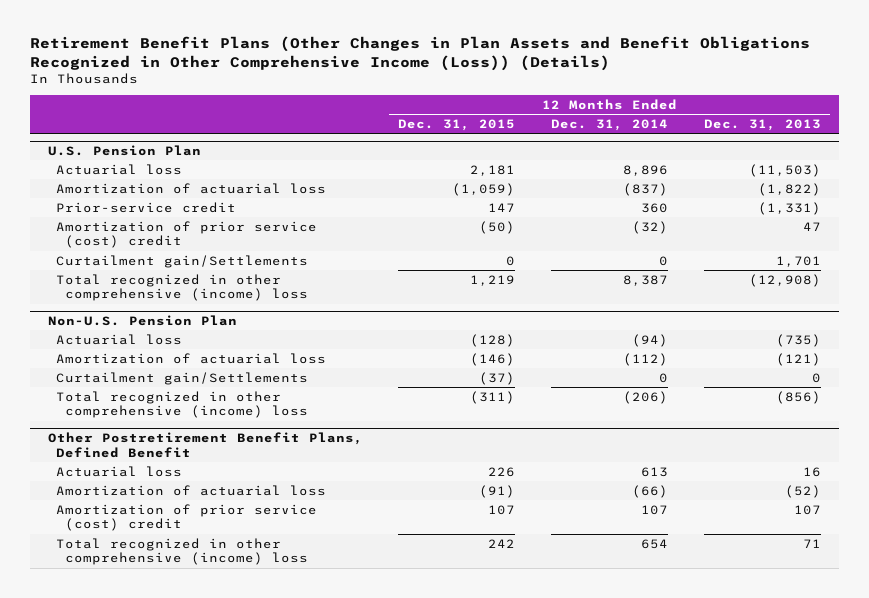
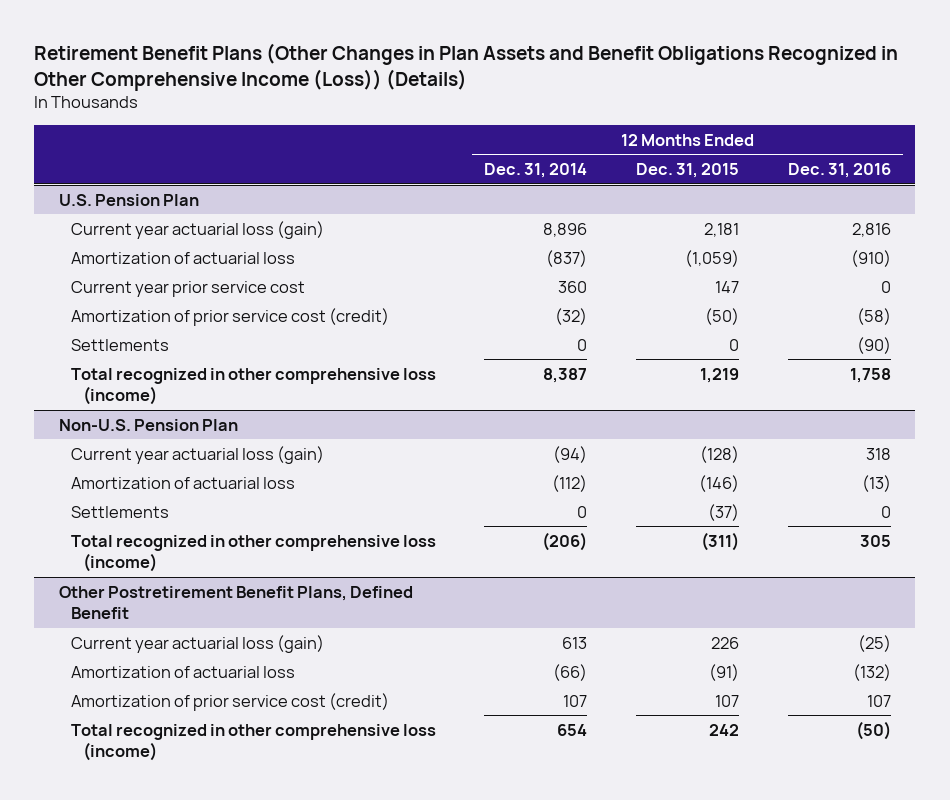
[704,118,822,131] Dec. 31, 2013 -> none
none -> [788,162,892,178] Dec. 31, 2016
[56,163,183,175] Actuarial loss -> [70,220,324,239] Current year actuarial loss (gain)
[56,201,237,213] Prior-service credit -> [70,280,305,297] Current year prior service cost
[56,220,318,249] Amortization of prior service (cost) credit -> [70,307,389,326] Amortization of prior service cost (credit)
[56,254,309,268] Curtailment gain/Settlements -> [70,338,169,351] Settlements
[56,273,308,302] Total recognized in other comprehensive (income) loss -> [70,367,436,406] Total recognized in other comprehensive loss (income)
[56,333,183,345] Actuarial loss -> [70,445,324,464] Current year actuarial loss (gain)
[56,371,309,385] Curtailment gain/Settlements -> [70,505,169,518] Settlements
[56,390,308,419] Total recognized in other comprehensive (income) loss -> [70,534,436,573] Total recognized in other comprehensive loss (income)
[56,465,183,477] Actuarial loss -> [70,634,324,653] Current year actuarial loss (gain)
[56,503,318,532] Amortization of prior service (cost) credit -> [70,692,389,711] Amortization of prior service cost (credit)
[56,537,308,566] Total recognized in other comprehensive (income) loss -> [70,723,436,762] Total recognized in other comprehensive loss (income)

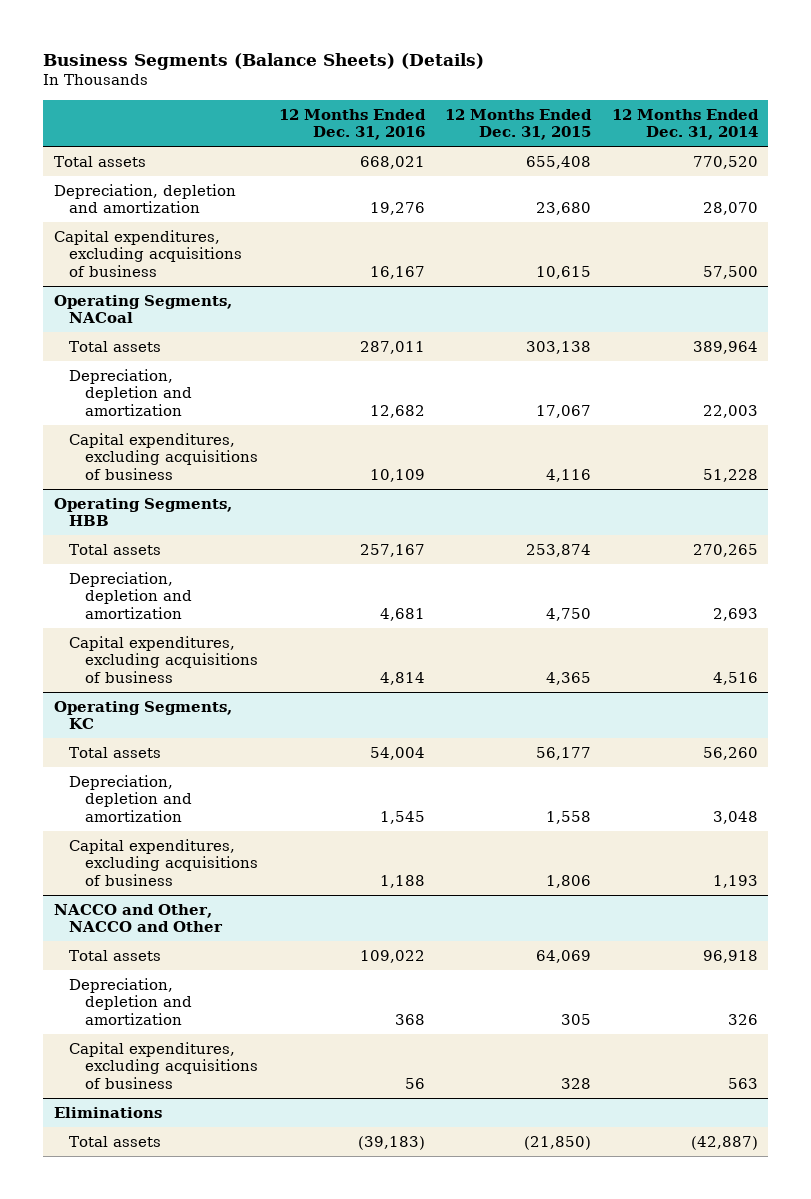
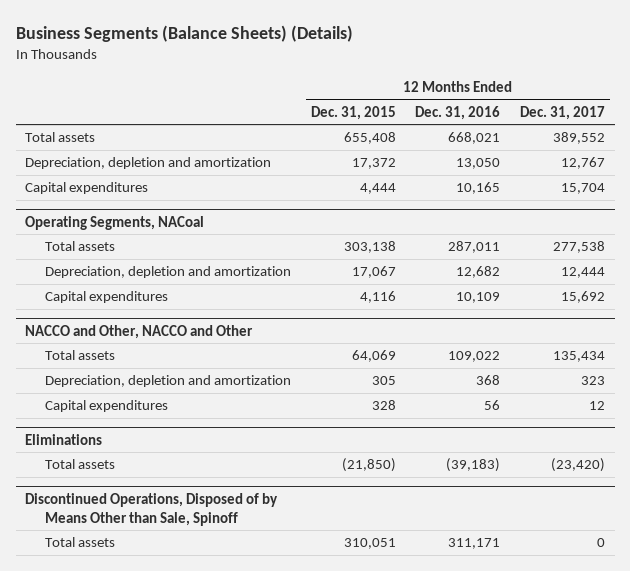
[611,108,759,141] 12 Months Ended Dec. 31, 2014 -> none
none -> [519,105,605,120] Dec. 31, 2017
[369,202,425,216] 19,276 -> [456,158,501,170] 13,050
[536,202,592,216] 23,680 -> [351,158,396,170] 17,372
[53,229,243,277] Capital expenditures, excluding acquisitions of business -> [25,182,149,195] Capital expenditures
[369,265,425,279] 16,167 -> [456,182,501,195] 10,165
[536,265,592,279] 10,615 -> [359,183,396,195] 4,444
[53,497,232,527] Operating Segments, HBB -> none
[69,543,162,555] Total assets -> none
[69,571,193,619] Depreciation, depletion and amortization -> none
[69,635,259,683] Capital expenditures, excluding acquisitions of business -> none
[53,700,232,730] Operating Segments, KC -> none
[69,746,162,758] Total assets -> none
[69,774,193,822] Depreciation, depletion and amortization -> none
[69,838,259,886] Capital expenditures, excluding acquisitions of business -> none
[69,432,259,480] Capital expenditures, excluding acquisitions of business -> [44,291,168,304] Capital expenditures
[69,1041,259,1089] Capital expenditures, excluding acquisitions of business -> [44,400,168,413] Capital expenditures
none -> [25,492,279,526] Discontinued Operations, Disposed of by Means Other than Sale, Spinoff
none -> [44,537,115,548] Total assets

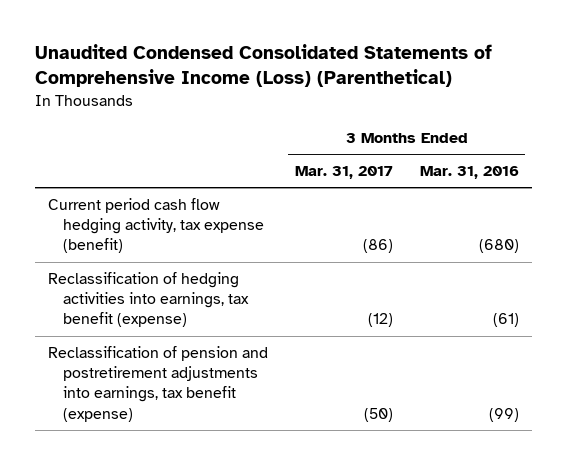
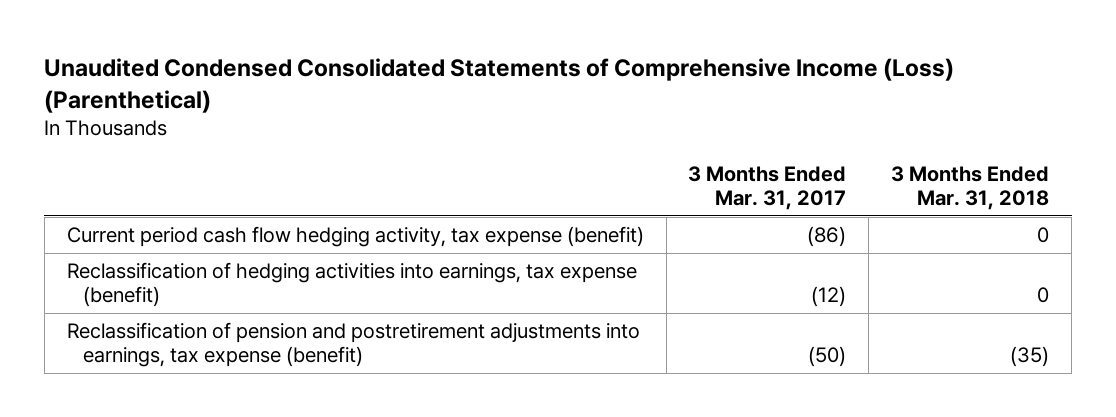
[419,166,519,180] Mar. 31, 2016 -> none
none -> [891,166,1050,210] 3 Months Ended Mar. 31, 2018
[47,271,250,328] Reclassification of hedging activities into earnings, tax benefit (expense) -> [66,262,637,308] Reclassification of hedging activities into earnings, tax expense (benefit)
[47,345,268,422] Reclassification of pension and postretirement adjustments into earnings, tax benefit (expense) -> [66,322,640,368] Reclassification of pension and postretirement adjustments into earnings, tax expense (benefit)

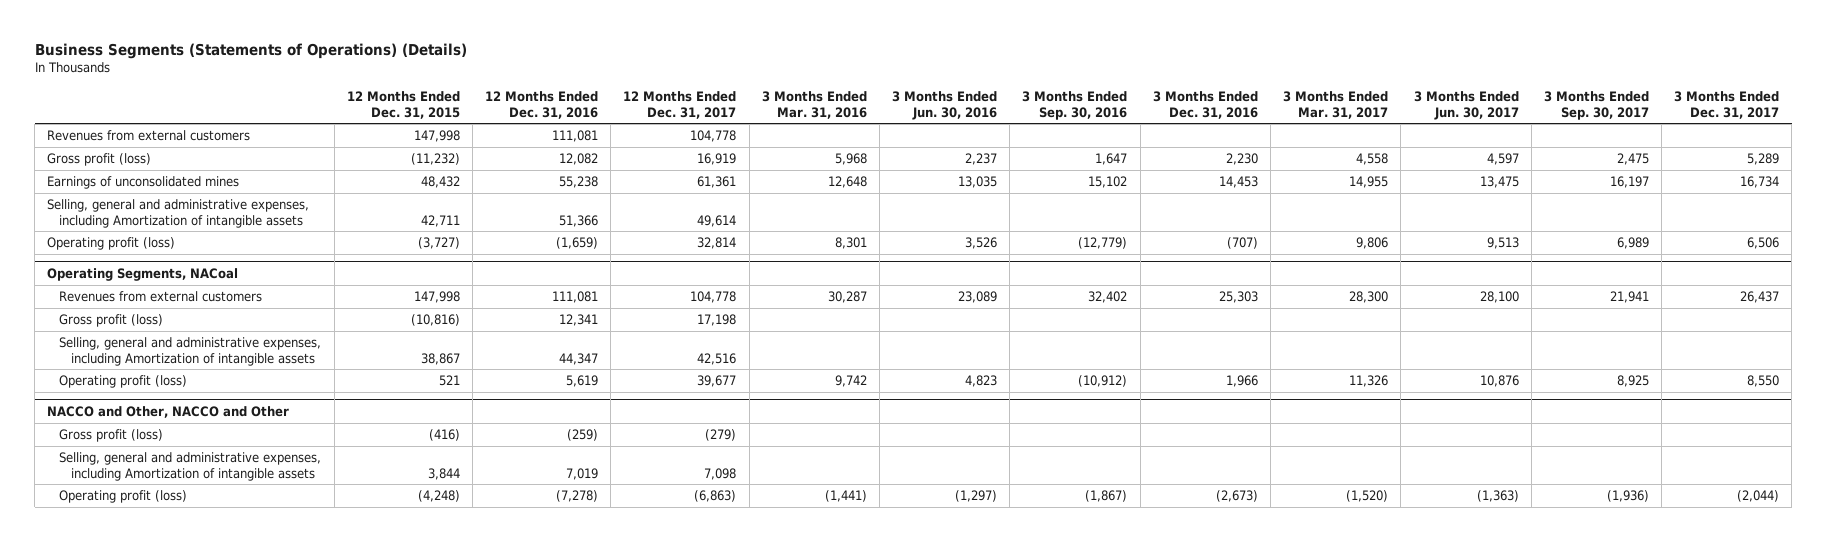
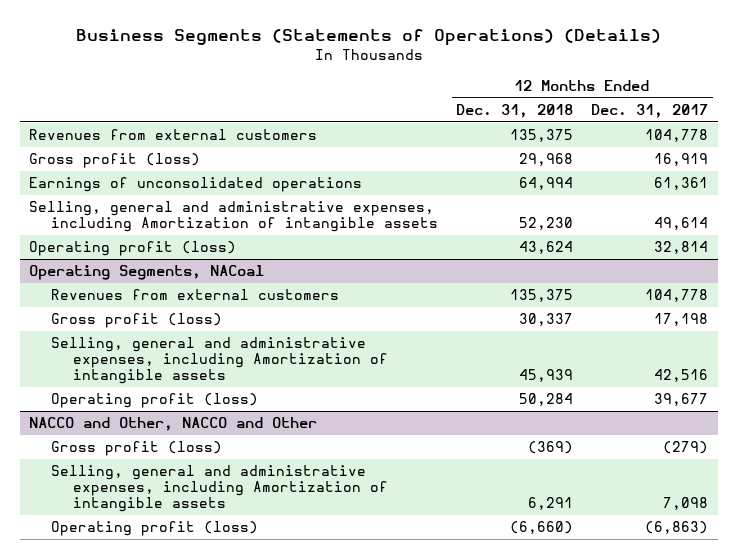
[346,91,460,119] 12 Months Ended Dec. 31, 2015 -> none
[485,91,599,119] 12 Months Ended Dec. 31, 2016 -> none
[761,91,867,119] 3 Months Ended Mar. 31, 2016 -> none
[892,91,998,120] 3 Months Ended Jun. 30, 2016 -> none
[1022,91,1128,120] 3 Months Ended Sep. 30, 2016 -> none
[1152,91,1258,119] 3 Months Ended Dec. 31, 2016 -> none
[1283,91,1389,119] 3 Months Ended Mar. 31, 2017 -> none
[1413,91,1519,120] 3 Months Ended Jun. 30, 2017 -> none
[1543,91,1649,120] 3 Months Ended Sep. 30, 2017 -> none
[1674,91,1780,119] 3 Months Ended Dec. 31, 2017 -> none
none -> [456,104,574,119] Dec. 31, 2018
[47,176,240,190] Earnings of unconsolidated mines -> [29,177,363,193] Earnings of unconsolidated operations

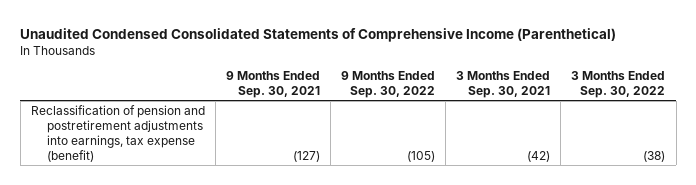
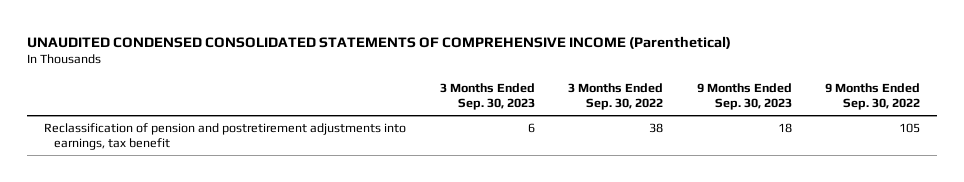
[20,27,617,42] Unaudited Condensed Consolidated Statements of Comprehensive Income (Parenthetical) -> [27,35,732,49] UNAUDITED CONDENSED CONSOLIDATED STATEMENTS OF COMPREHENSIVE INCOME (Parenthetical)
[225,71,320,99] 9 Months Ended Sep. 30, 2021 -> none
[456,71,551,99] 3 Months Ended Sep. 30, 2021 -> none
none -> [439,82,535,111] 3 Months Ended Sep. 30, 2023
none -> [696,82,792,111] 9 Months Ended Sep. 30, 2023
[30,104,205,162] Reclassification of pension and postretirement adjustments into earnings, tax expense (benefit) -> [44,123,407,151] Reclassification of pension and postretirement adjustments into earnings, tax benefit
[407,150,436,162] (105) -> [899,123,921,134] 105
[643,150,666,162] (38) -> [649,123,664,134] 38

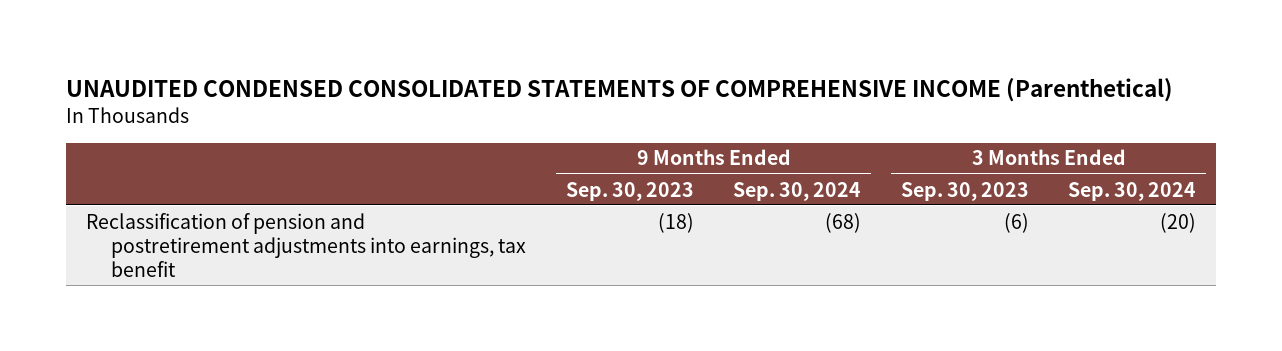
[568,82,664,111] 3 Months Ended Sep. 30, 2022 -> none
[825,82,921,111] 9 Months Ended Sep. 30, 2022 -> none
none -> [733,181,862,201] Sep. 30, 2024
none -> [1068,181,1197,201] Sep. 30, 2024
[527,123,535,134] 6 -> [1003,212,1029,233] (6)
[777,123,792,134] 18 -> [657,212,694,233] (18)

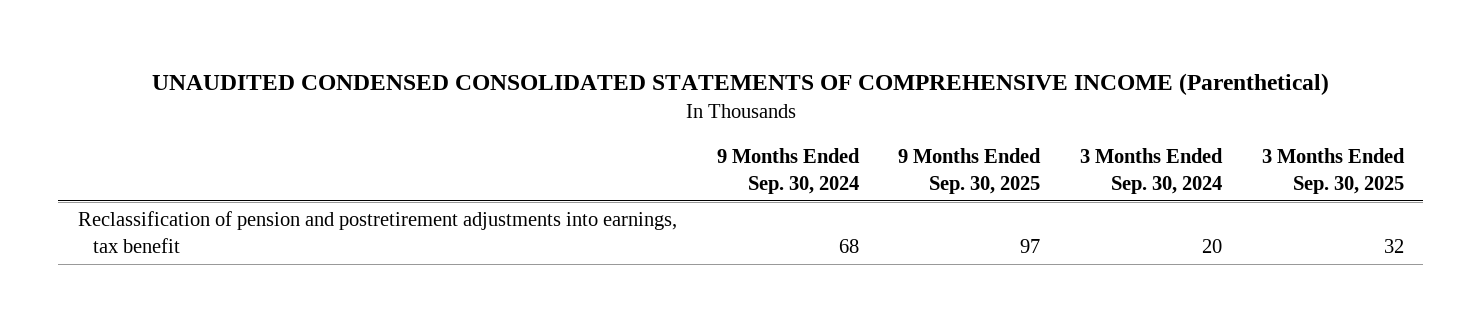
[565,181,694,201] Sep. 30, 2023 -> none
[900,181,1029,201] Sep. 30, 2023 -> none
none -> [898,148,1042,194] 9 Months Ended Sep. 30, 2025
none -> [1261,148,1405,194] 3 Months Ended Sep. 30, 2025
[825,212,862,233] (68) -> [838,238,859,253] 68
[1160,212,1197,233] (20) -> [1202,238,1223,253] 20

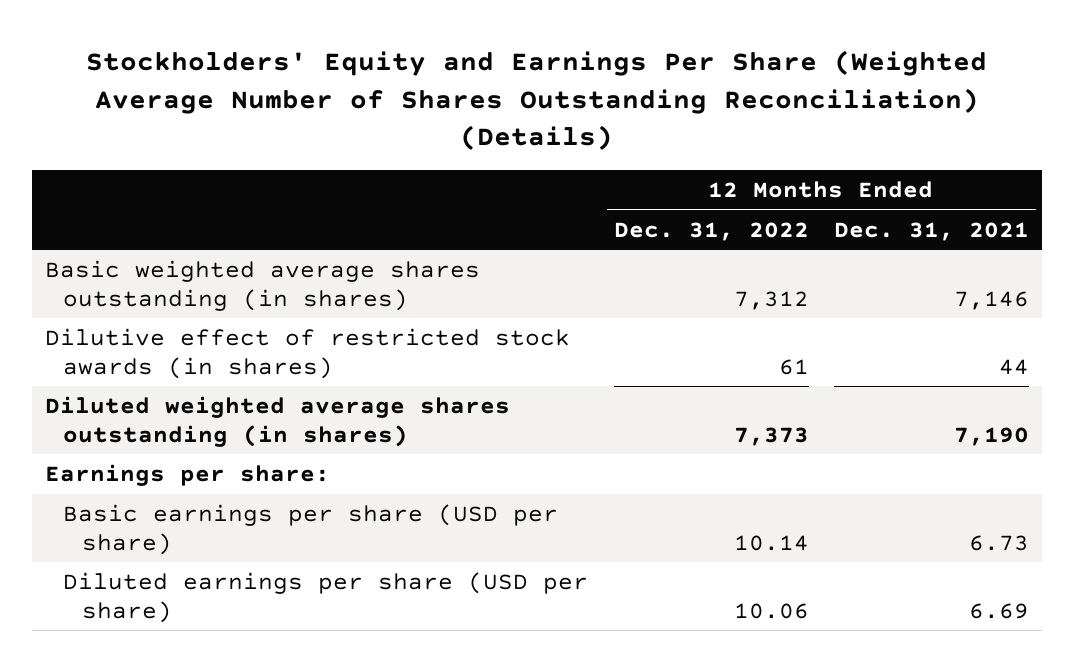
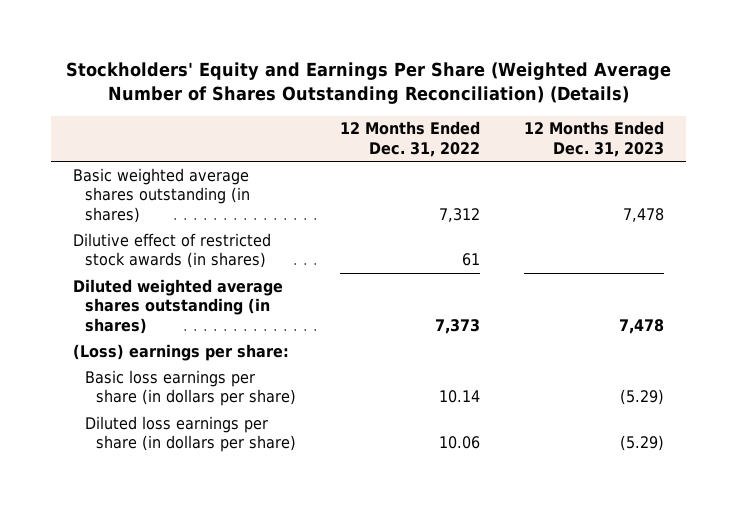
[834,221,1030,241] Dec. 31, 2021 -> none
none -> [524,121,665,158] 12 Months Ended Dec. 31, 2023
[44,464,330,487] Earnings per share: -> [73,343,290,361] (Loss) earnings per share:
[63,504,559,555] Basic earnings per share (USD per share) -> [84,369,297,407] Basic loss earnings per share (in dollars per share)
[63,572,589,623] Diluted earnings per share (USD per share) -> [84,415,297,453] Diluted loss earnings per share (in dollars per share)

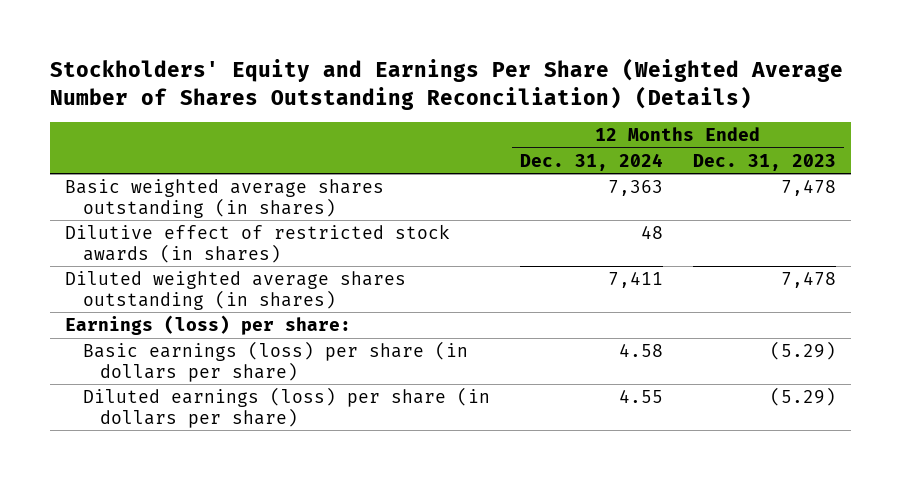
[340,121,481,158] 12 Months Ended Dec. 31, 2022 -> none
none -> [519,152,663,171] Dec. 31, 2024
[73,343,290,361] (Loss) earnings per share: -> [65,314,352,335] Earnings (loss) per share:
[84,369,297,407] Basic loss earnings per share (in dollars per share) -> [82,340,468,382] Basic earnings (loss) per share (in dollars per share)
[84,415,297,453] Diluted loss earnings per share (in dollars per share) -> [82,386,490,428] Diluted earnings (loss) per share (in dollars per share)

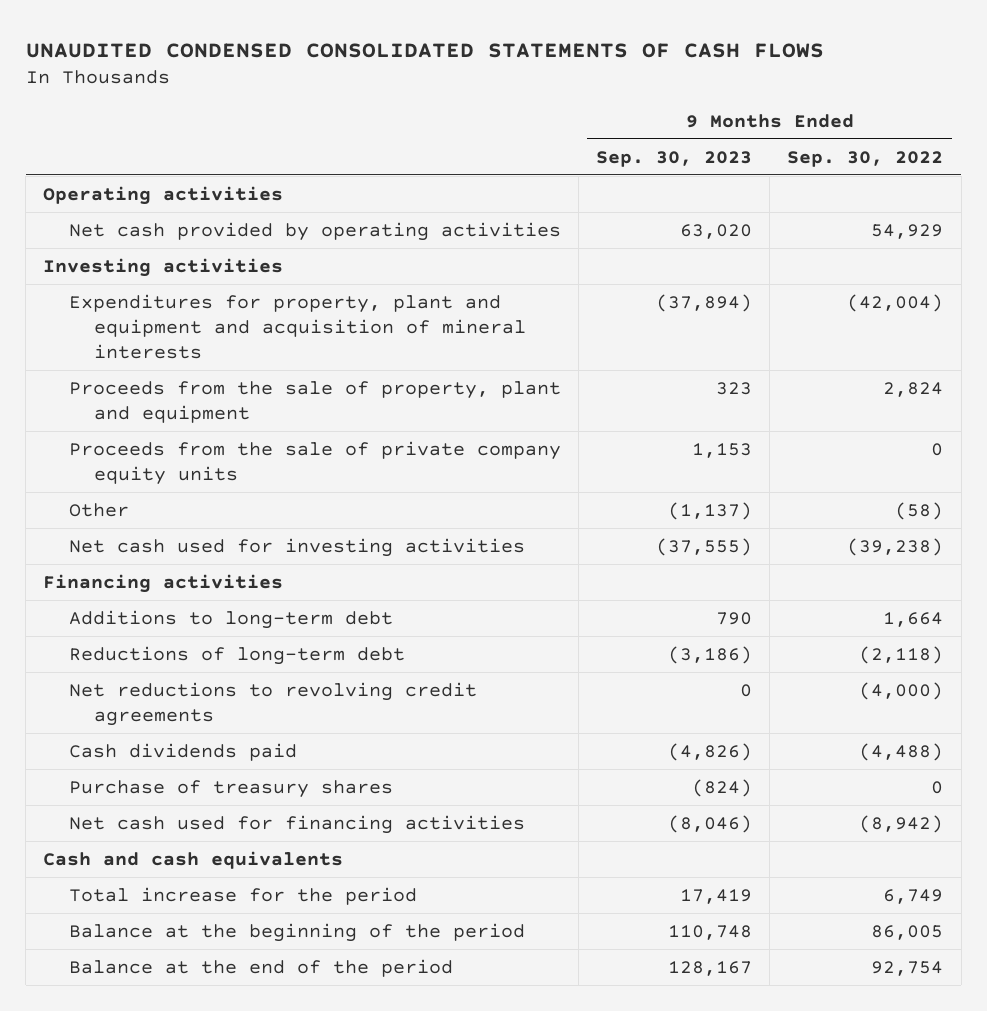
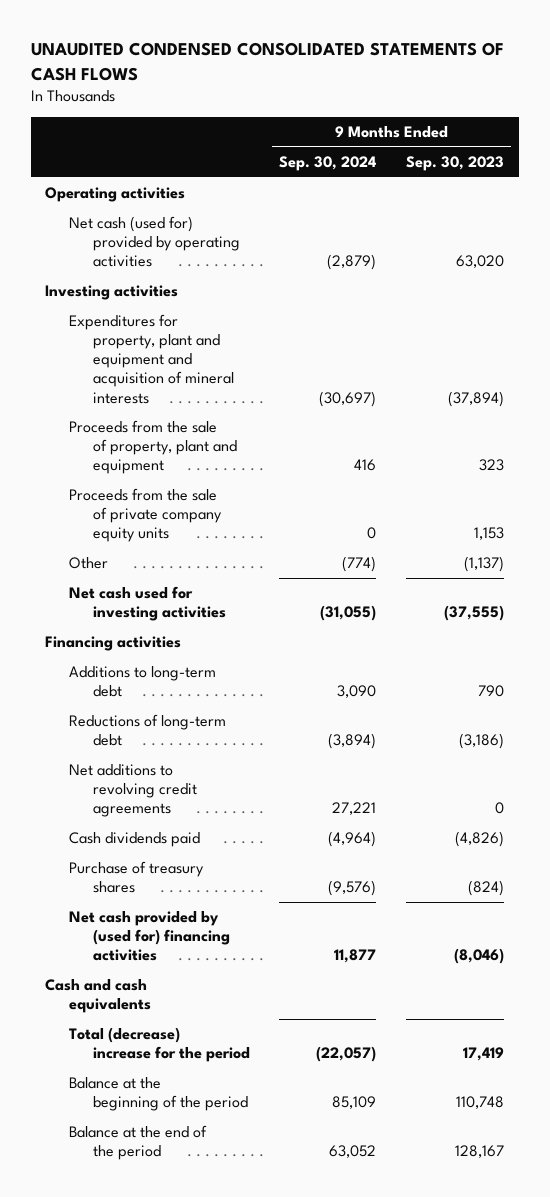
[787,150,944,167] Sep. 30, 2022 -> none
none -> [279,155,377,171] Sep. 30, 2024
[68,221,561,241] Net cash provided by operating activities -> [69,216,240,268] Net cash (used for) provided by operating activities
[68,681,477,727] Net reductions to revolving credit agreements -> [69,764,197,818] Net additions to revolving credit agreements
[68,814,525,834] Net cash used for financing activities -> [69,911,230,962] Net cash provided by (used for) financing activities
[68,886,417,905] Total increase for the period -> [69,1027,250,1063] Total (decrease) increase for the period

